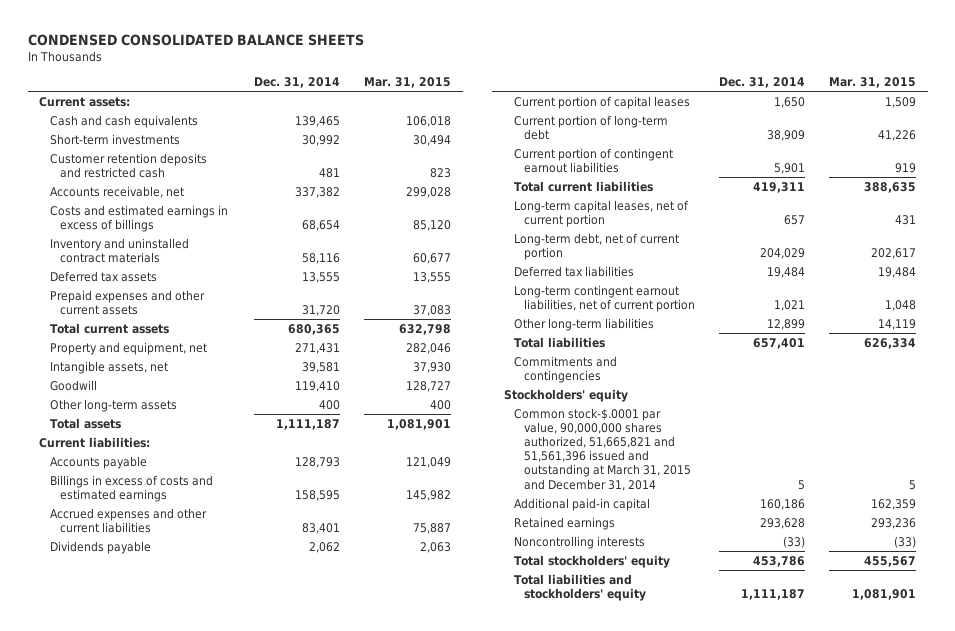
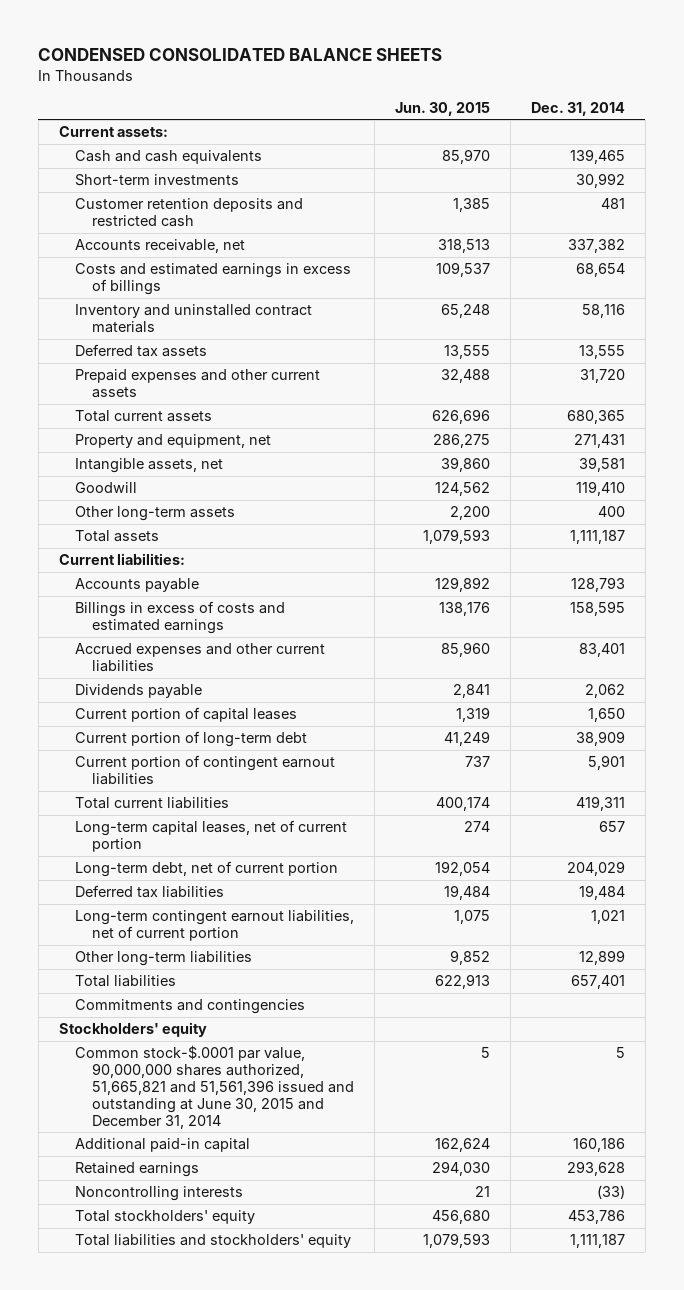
[364,77,452,89] Mar. 31, 2015 -> none
none -> [395,101,491,116] Jun. 30, 2015
[514,407,692,491] Common stock-$.0001 par value, 90,000,000 shares authorized, 51,665,821 and 51,561,396 issued and outstanding at March 31, 2015 and December 31, 2014 -> [75,1045,354,1129] Common stock-$.0001 par value, 90,000,000 shares authorized, 51,665,821 and 51,561,396 issued and outstanding at June 30, 2015 and December 31, 2014

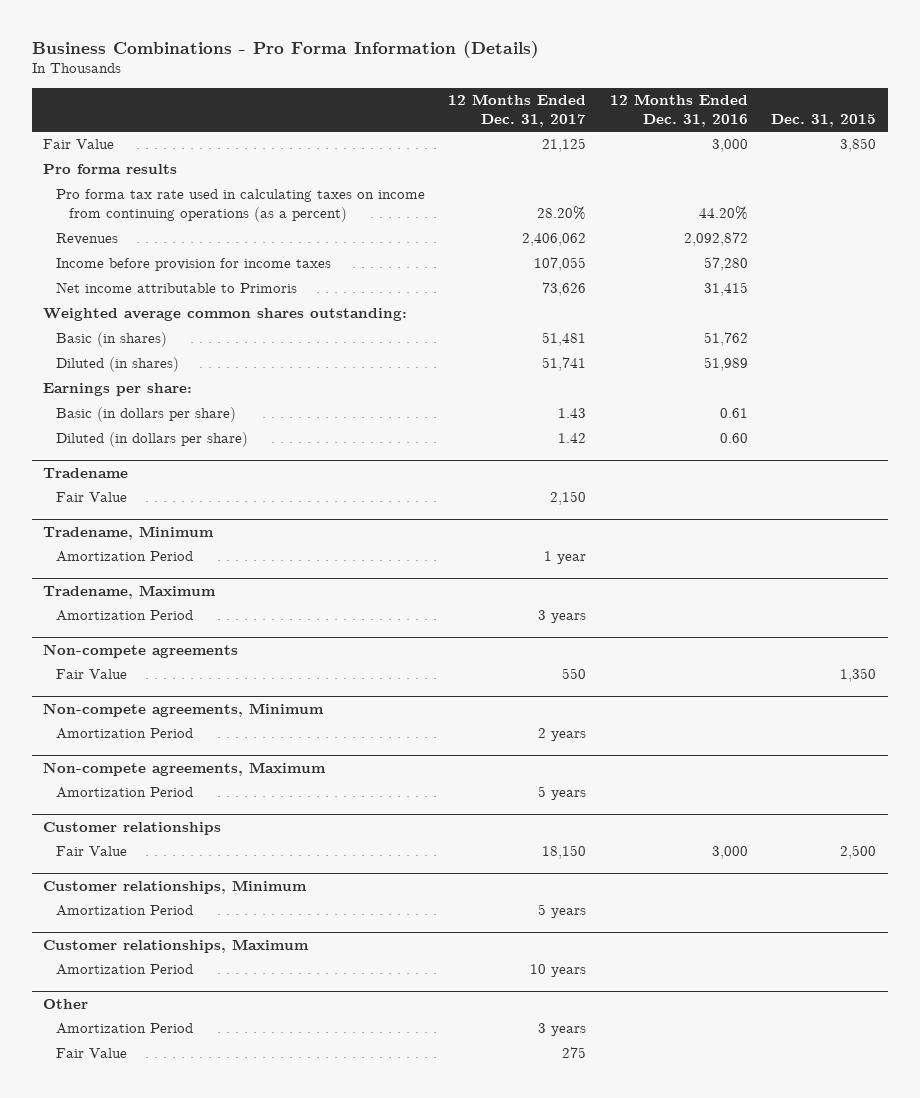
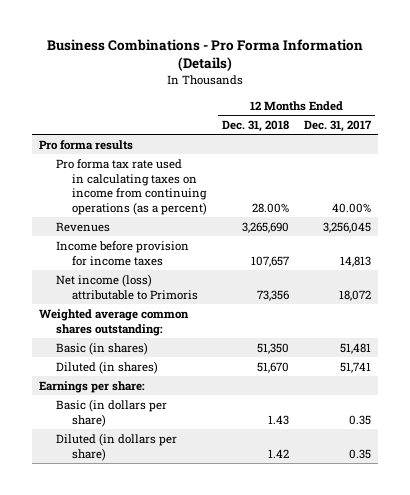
[609,94,748,127] 12 Months Ended Dec. 31, 2016 -> none
[771,113,877,127] Dec. 31, 2015 -> none
none -> [222,119,290,132] Dec. 31, 2018
[43,139,115,150] Fair Value -> none
[537,206,587,221] 28.20% -> [331,203,371,214] 40.00%
[522,233,587,247] 2,406,062 -> [322,221,371,233] 3,256,045
[534,257,587,272] 107,055 -> [339,255,371,267] 14,813
[55,282,297,294] Net income attributable to Primoris -> [55,273,199,300] Net income (loss) attributable to Primoris
[542,282,587,297] 73,626 -> [338,289,371,301] 18,072
[43,467,129,478] Tradename -> none
[55,492,127,503] Fair Value -> none
[43,525,215,540] Tradename, Minimum -> none
[55,551,193,563] Amortization Period -> none
[43,584,217,599] Tradename, Maximum -> none
[55,610,193,622] Amortization Period -> none
[43,643,239,658] Non-compete agreements -> none
[55,669,127,680] Fair Value -> none
[43,702,325,717] Non-compete agreements, Minimum -> none
[55,728,193,740] Amortization Period -> none
[43,761,327,776] Non-compete agreements, Maximum -> none
[55,787,193,799] Amortization Period -> none
[43,821,222,835] Customer relationships -> none
[55,846,127,857] Fair Value -> none
[43,879,308,894] Customer relationships, Minimum -> none
[55,905,193,917] Amortization Period -> none
[43,938,310,953] Customer relationships, Maximum -> none
[55,964,193,976] Amortization Period -> none
[43,998,89,1009] Other -> none
[55,1023,193,1035] Amortization Period -> none
[55,1048,127,1059] Fair Value -> none
[558,408,587,419] 1.43 -> [348,414,371,425] 0.35
[558,433,587,444] 1.42 -> [348,448,371,459] 0.35

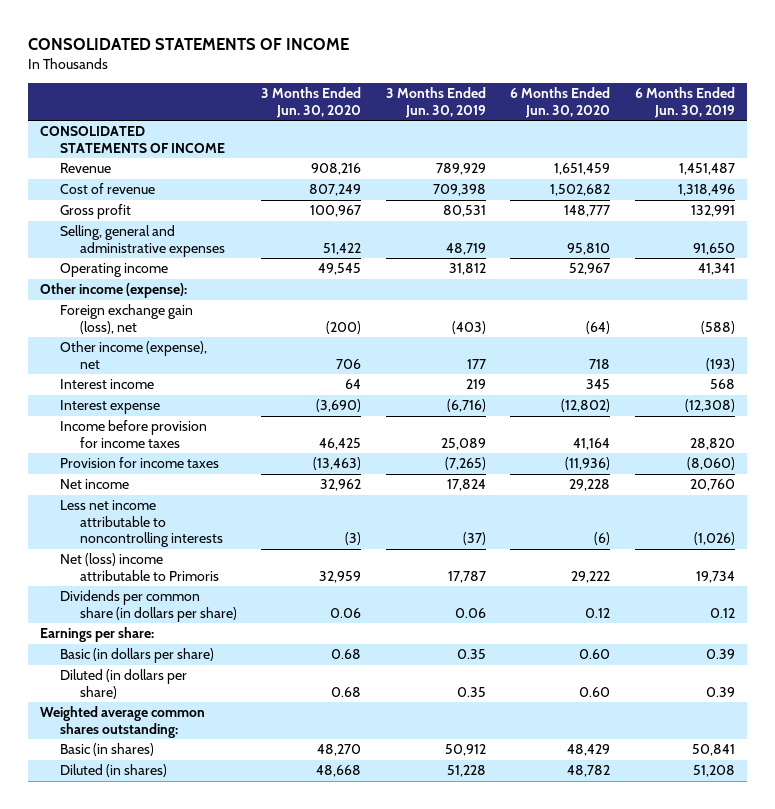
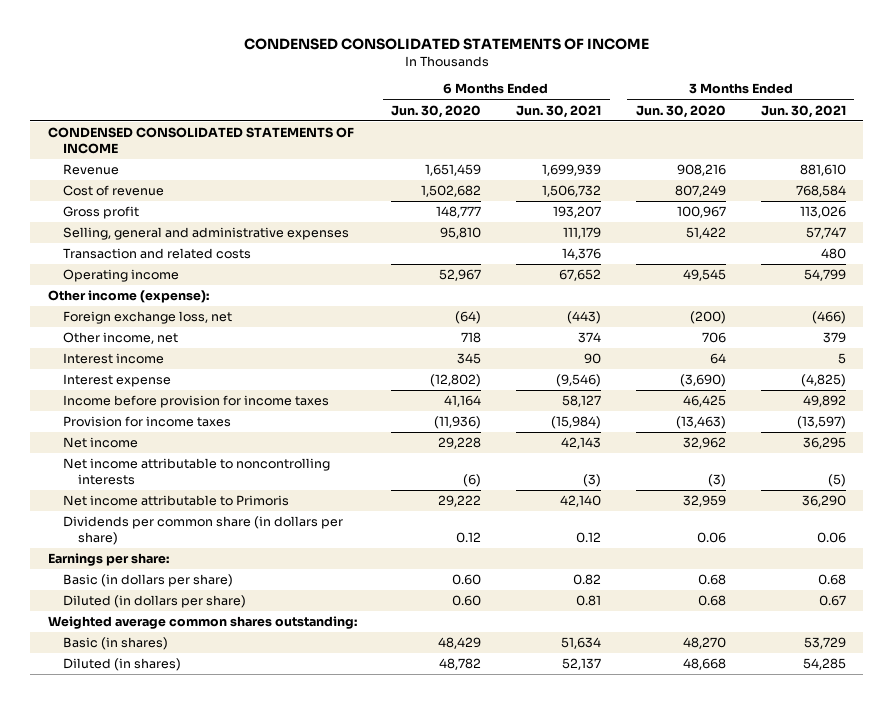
[27,37,349,50] CONSOLIDATED STATEMENTS OF INCOME -> [243,38,649,51] CONDENSED CONSOLIDATED STATEMENTS OF INCOME
[385,87,486,118] 3 Months Ended Jun. 30, 2019 -> none
[634,87,735,118] 6 Months Ended Jun. 30, 2019 -> none
none -> [516,104,602,118] Jun. 30, 2021
none -> [760,104,846,118] Jun. 30, 2021
[39,126,225,153] CONSOLIDATED STATEMENTS OF INCOME -> [47,127,354,154] CONDENSED CONSOLIDATED STATEMENTS OF INCOME
none -> [62,248,251,260] Transaction and related costs
[59,304,193,334] Foreign exchange gain (loss), net -> [62,311,232,325] Foreign exchange loss, net
[59,341,207,369] Other income (expense), net -> [62,332,178,345] Other income, net
[59,500,223,548] Less net income attributable to noncontrolling interests -> [62,458,330,485] Net income attributable to noncontrolling interests
[59,553,219,581] Net (loss) income attributable to Primoris -> [62,495,289,507] Net income attributable to Primoris

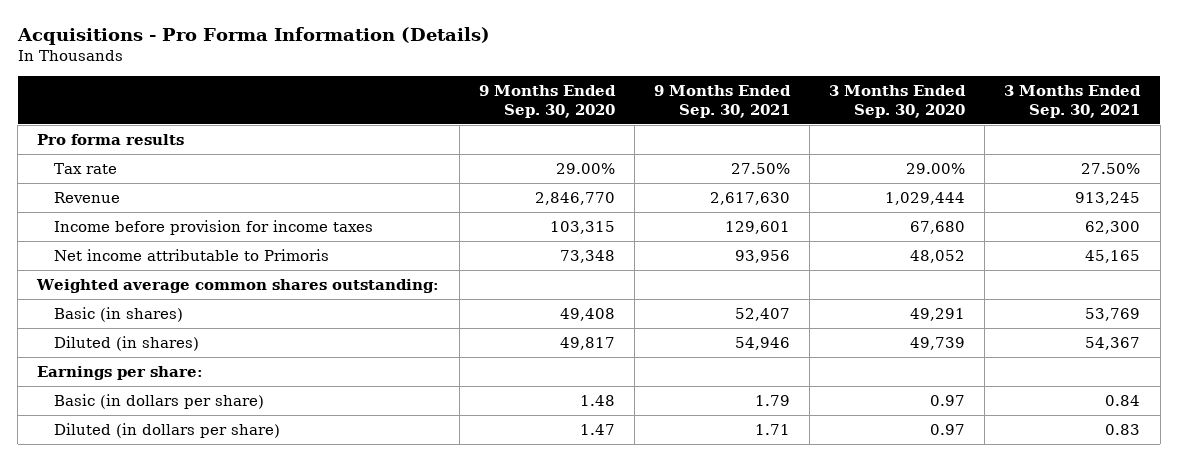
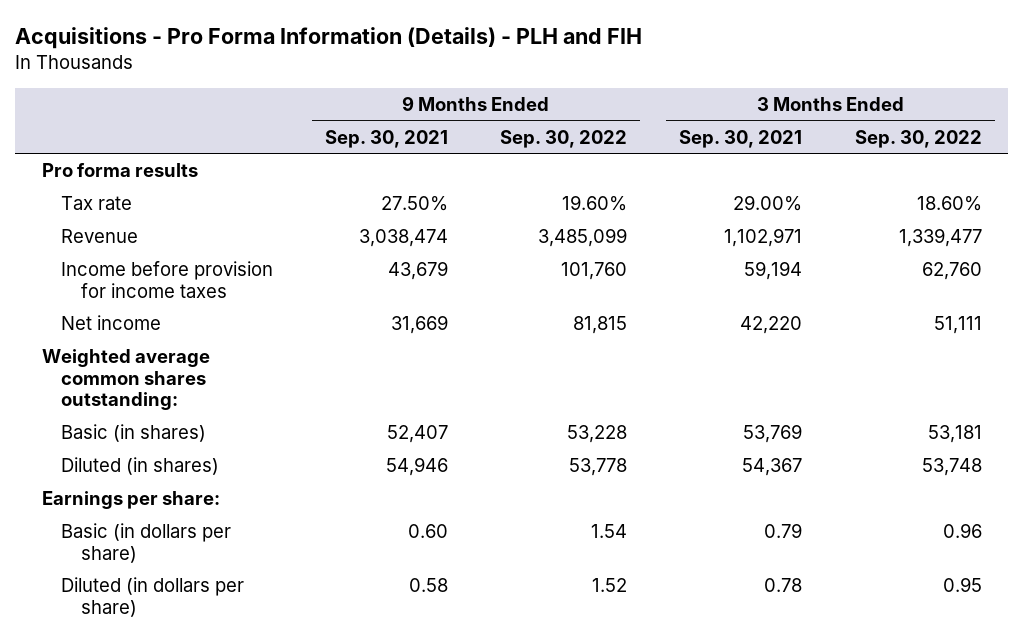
[16,27,490,46] Acquisitions - Pro Forma Information (Details) -> [15,27,643,50] Acquisitions - Pro Forma Information (Details) - PLH and FIH
[478,85,616,118] 9 Months Ended Sep. 30, 2020 -> none
[829,85,967,118] 3 Months Ended Sep. 30, 2020 -> none
none -> [500,129,628,148] Sep. 30, 2022
none -> [854,129,982,148] Sep. 30, 2022
[1081,162,1141,174] 27.50% -> [733,195,803,212] 29.00%
[709,191,790,205] 2,617,630 -> [359,229,449,248] 3,038,474
[1075,191,1141,205] 913,245 -> [724,228,803,248] 1,102,971
[724,220,790,234] 129,601 -> [388,261,449,281] 43,679
[1085,220,1141,234] 62,300 -> [744,261,803,281] 59,194
[54,248,330,261] Net income attributable to Primoris -> [61,315,162,331] Net income
[734,249,790,263] 93,956 -> [391,315,449,335] 31,669
[1085,249,1141,263] 45,165 -> [740,316,803,335] 42,220
[754,394,790,406] 1.79 -> [408,524,449,539] 0.60
[1105,394,1141,406] 0.84 -> [764,523,803,539] 0.79
[754,423,790,435] 1.71 -> [409,578,449,593] 0.58
[1105,423,1141,435] 0.83 -> [764,578,803,593] 0.78

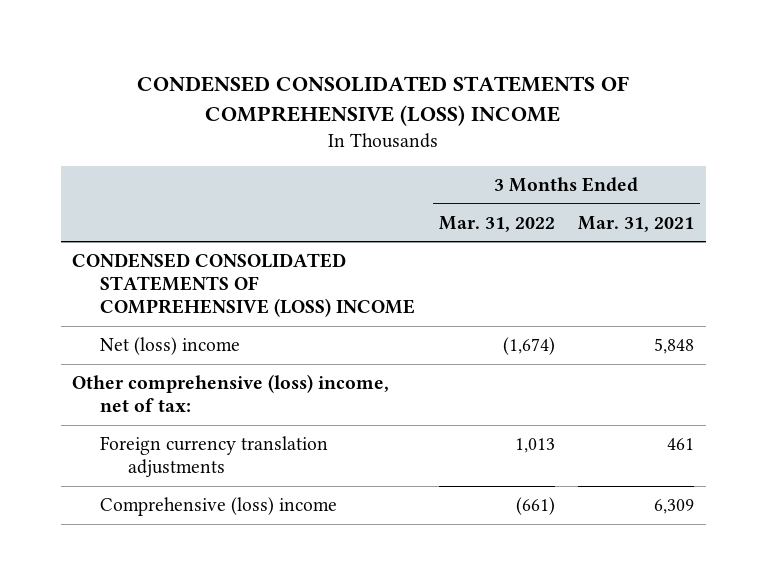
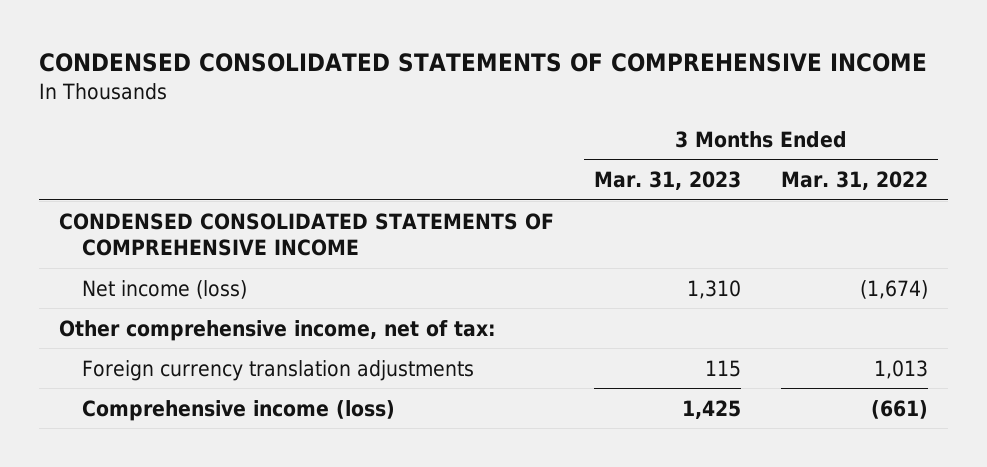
[137,75,630,126] CONDENSED CONSOLIDATED STATEMENTS OF COMPREHENSIVE (LOSS) INCOME -> [39,53,928,73] CONDENSED CONSOLIDATED STATEMENTS OF COMPREHENSIVE INCOME
[578,215,695,232] Mar. 31, 2021 -> none
none -> [594,170,742,190] Mar. 31, 2023
[72,253,416,318] CONDENSED CONSOLIDATED STATEMENTS OF COMPREHENSIVE (LOSS) INCOME -> [59,212,555,256] CONDENSED CONSOLIDATED STATEMENTS OF COMPREHENSIVE INCOME
[100,337,241,356] Net (loss) income -> [82,279,248,299] Net income (loss)
[72,374,390,413] Other comprehensive (loss) income, net of tax: -> [59,319,497,341] Other comprehensive income, net of tax:
[100,497,338,517] Comprehensive (loss) income -> [82,399,396,421] Comprehensive income (loss)

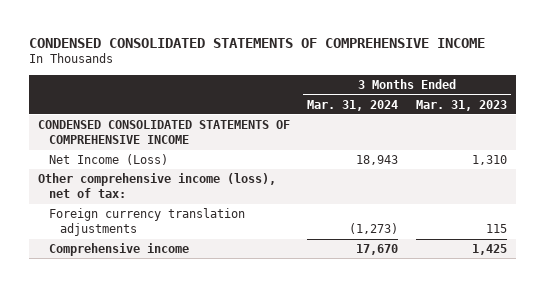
[781,170,929,190] Mar. 31, 2022 -> none
none -> [307,99,399,111] Mar. 31, 2024
[82,279,248,299] Net income (loss) -> [49,153,169,165] Net Income (Loss)
[59,319,497,341] Other comprehensive income, net of tax: -> [37,172,276,199] Other comprehensive income (loss), net of tax:
[82,399,396,421] Comprehensive income (loss) -> [49,242,190,256] Comprehensive income

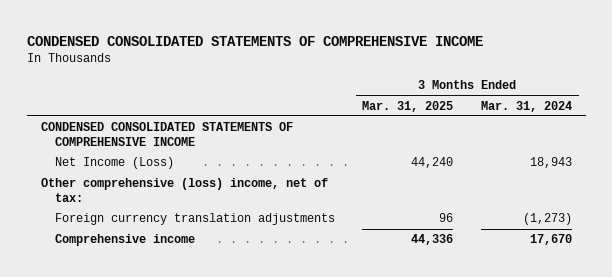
[415,99,507,111] Mar. 31, 2023 -> none
none -> [362,100,454,112] Mar. 31, 2025
[37,172,276,199] Other comprehensive income (loss), net of tax: -> [40,178,328,202] Other comprehensive (loss) income, net of tax:

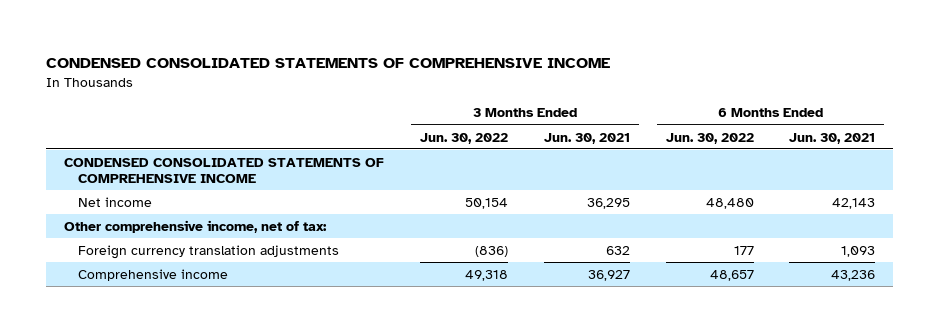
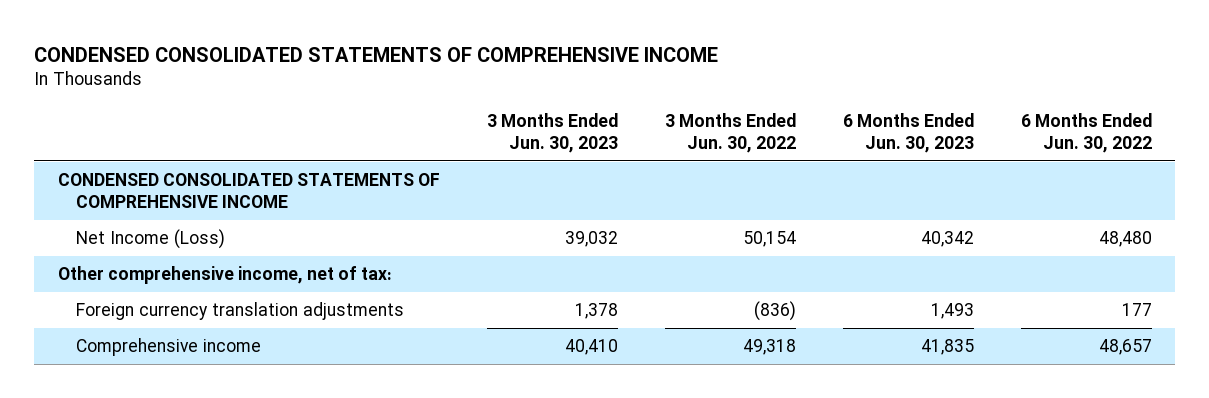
[543,132,630,144] Jun. 30, 2021 -> none
[789,132,876,144] Jun. 30, 2021 -> none
none -> [486,113,618,153] 3 Months Ended Jun. 30, 2023
none -> [842,113,974,153] 6 Months Ended Jun. 30, 2023
[77,196,152,207] Net income -> [75,229,225,250] Net Income (Loss)

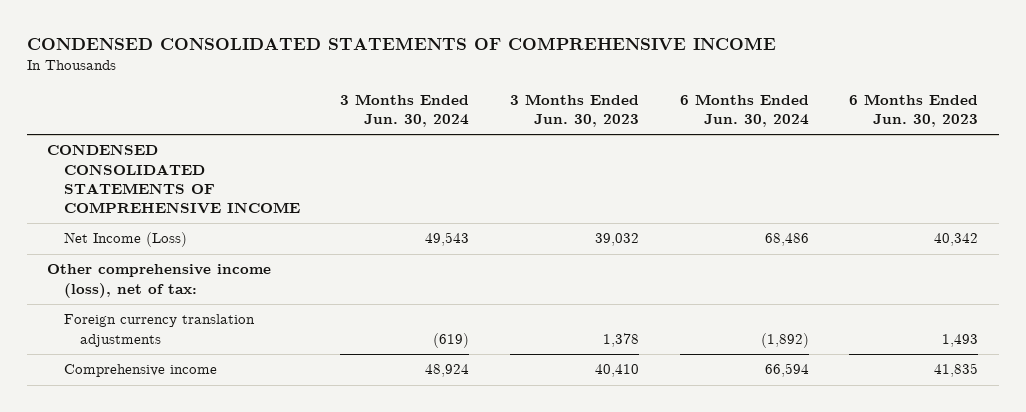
[664,113,796,153] 3 Months Ended Jun. 30, 2022 -> none
[1020,113,1152,153] 6 Months Ended Jun. 30, 2022 -> none
none -> [340,94,470,128] 3 Months Ended Jun. 30, 2024
none -> [679,94,809,128] 6 Months Ended Jun. 30, 2024
[57,266,392,285] Other comprehensive income, net of tax: -> [47,264,272,298] Other comprehensive income (loss), net of tax:

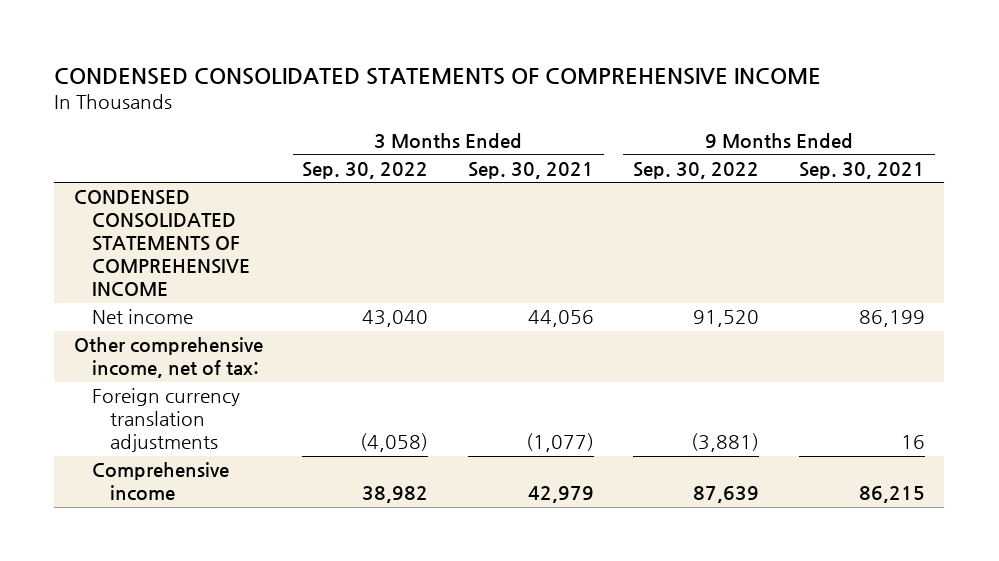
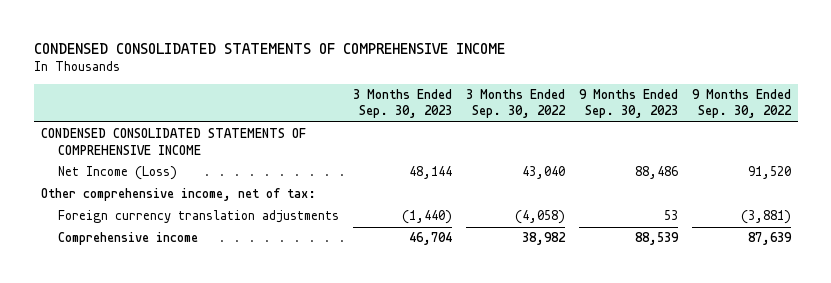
[467,161,594,179] Sep. 30, 2021 -> none
[798,161,925,179] Sep. 30, 2021 -> none
none -> [352,88,452,119] 3 Months Ended Sep. 30, 2023
none -> [578,88,678,119] 9 Months Ended Sep. 30, 2023
[91,309,193,325] Net income -> [57,166,177,181] Net Income (Loss)

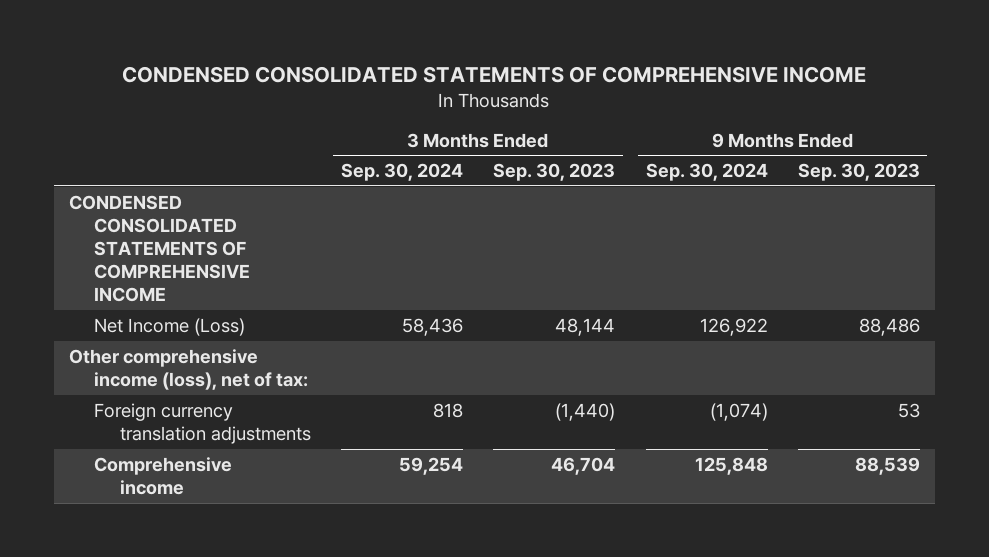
[465,88,566,119] 3 Months Ended Sep. 30, 2022 -> none
[691,88,792,119] 9 Months Ended Sep. 30, 2022 -> none
none -> [340,163,463,182] Sep. 30, 2024
none -> [645,163,768,182] Sep. 30, 2024
[40,188,316,202] Other comprehensive income, net of tax: -> [68,348,309,390] Other comprehensive income (loss), net of tax:

